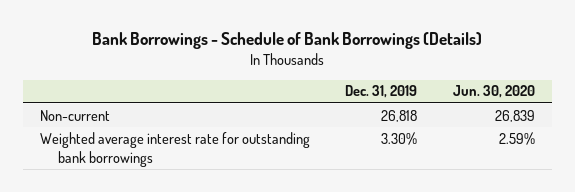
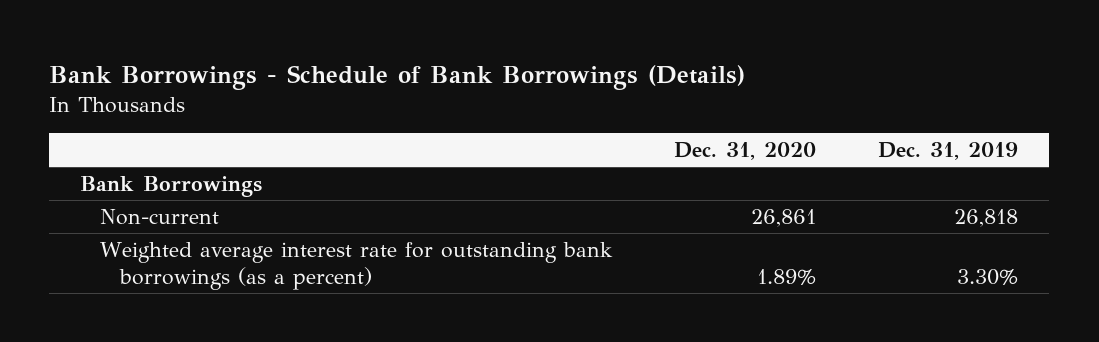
[452,85,535,99] Jun. 30, 2020 -> none
none -> [674,142,817,161] Dec. 31, 2020
none -> [80,175,263,197] Bank Borrowings
[40,131,311,167] Weighted average interest rate for outstanding bank borrowings -> [100,241,614,290] Weighted average interest rate for outstanding bank borrowings (as a percent)

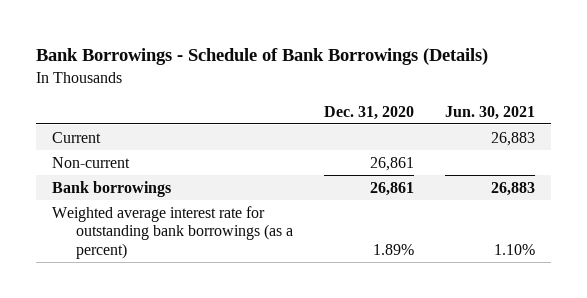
[878,142,1019,161] Dec. 31, 2019 -> none
none -> [445,105,536,120] Jun. 30, 2021
[80,175,263,197] Bank Borrowings -> none
none -> [51,131,101,143] Current
none -> [51,180,171,197] Bank borrowings

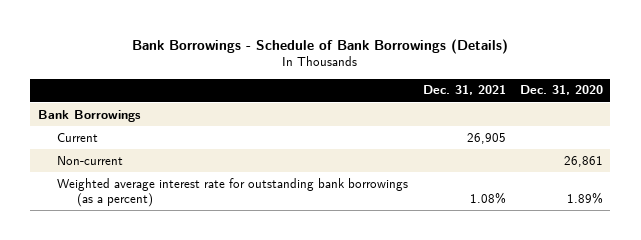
[445,105,536,120] Jun. 30, 2021 -> none
none -> [422,85,506,96] Dec. 31, 2021
none -> [37,109,141,122] Bank Borrowings
[51,180,171,197] Bank borrowings -> none

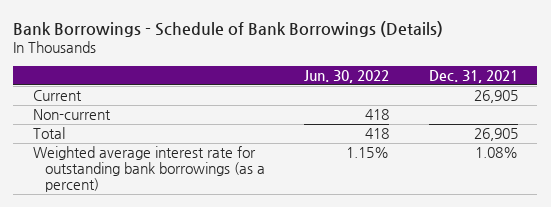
[519,85,603,96] Dec. 31, 2020 -> none
none -> [304,69,390,83] Jun. 30, 2022
[37,109,141,122] Bank Borrowings -> none
none -> [32,127,65,140] Total

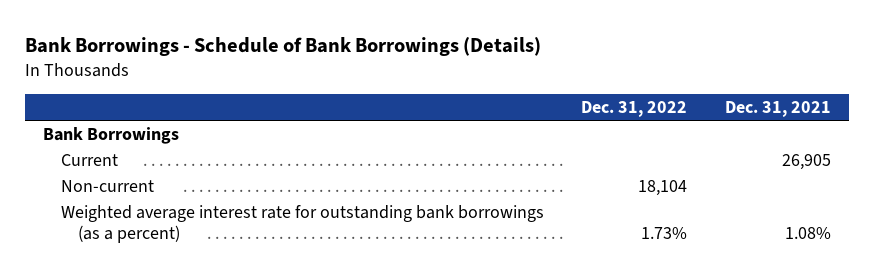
[304,69,390,83] Jun. 30, 2022 -> none
none -> [581,101,688,118] Dec. 31, 2022
none -> [43,126,180,144] Bank Borrowings
[32,127,65,140] Total -> none

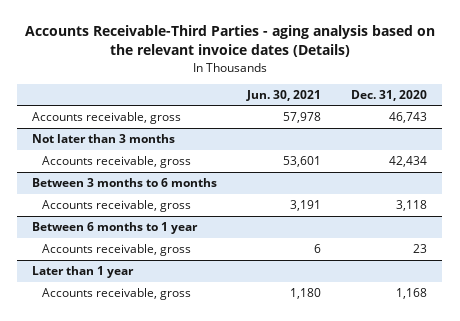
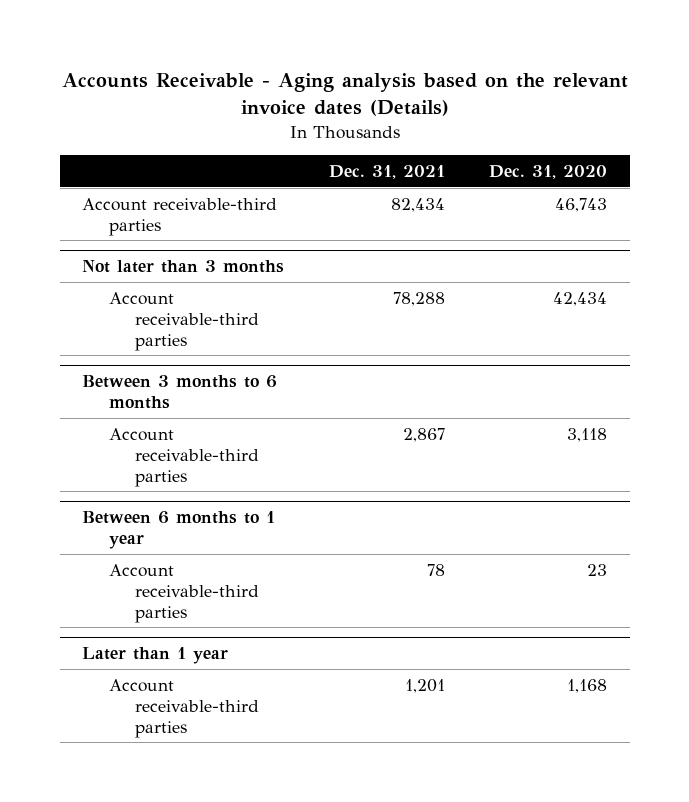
[24,25,435,58] Accounts Receivable-Third Parties - aging analysis based on the relevant invoice dates (Details) -> [61,72,628,117] Accounts Receivable - Aging analysis based on the relevant invoice dates (Details)
[246,89,322,101] Jun. 30, 2021 -> none
none -> [328,164,445,179] Dec. 31, 2021
[32,112,182,125] Accounts receivable, gross -> [82,197,278,236] Account receivable-third parties
[41,156,191,169] Accounts receivable, gross -> [108,291,260,351] Account receivable-third parties
[41,200,191,213] Accounts receivable, gross -> [108,427,260,487] Account receivable-third parties
[41,244,191,257] Accounts receivable, gross -> [108,563,260,623] Account receivable-third parties
[41,288,191,301] Accounts receivable, gross -> [108,678,260,738] Account receivable-third parties

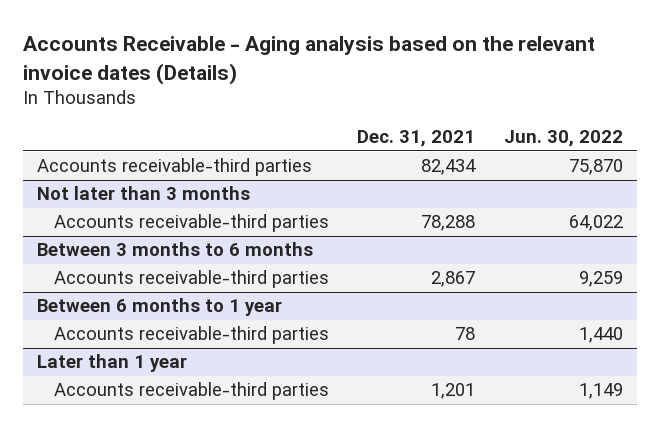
[489,164,608,179] Dec. 31, 2020 -> none
none -> [503,130,623,148] Jun. 30, 2022
[82,197,278,236] Account receivable-third parties -> [37,158,313,177] Accounts receivable-third parties
[108,291,260,351] Account receivable-third parties -> [54,214,330,233] Accounts receivable-third parties
[108,427,260,487] Account receivable-third parties -> [54,270,330,289] Accounts receivable-third parties
[108,563,260,623] Account receivable-third parties -> [54,326,330,345] Accounts receivable-third parties
[108,678,260,738] Account receivable-third parties -> [54,382,330,401] Accounts receivable-third parties

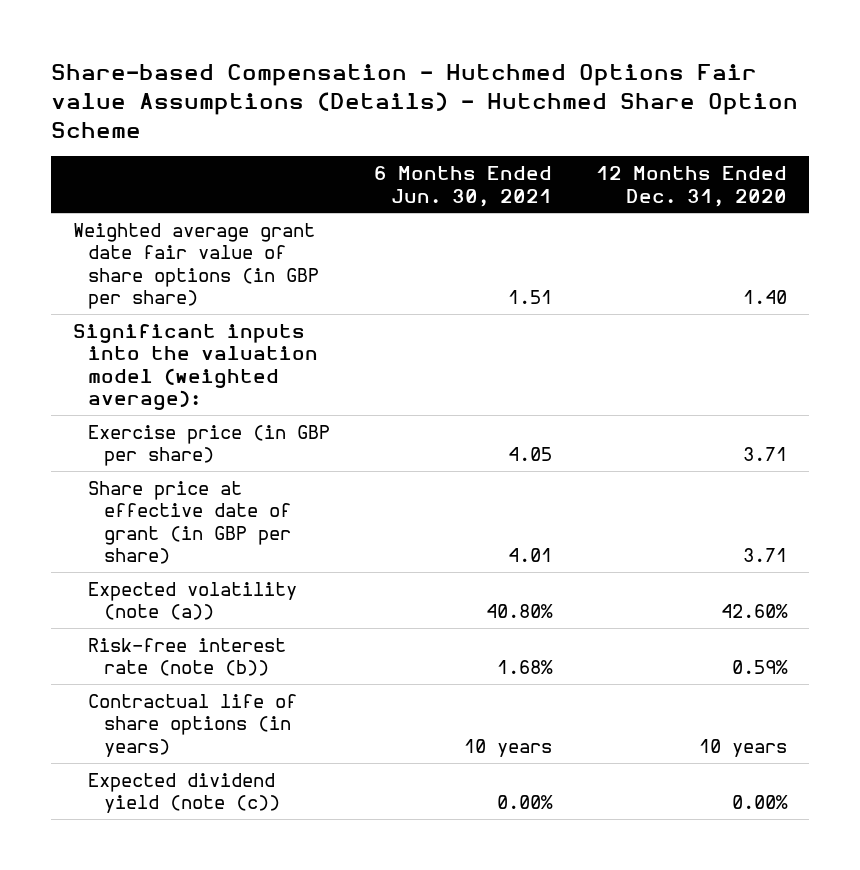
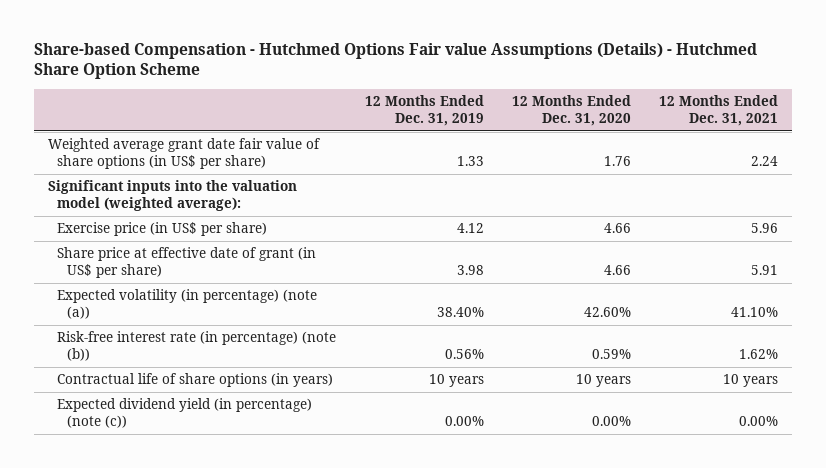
[374,166,553,207] 6 Months Ended Jun. 30, 2021 -> none
none -> [364,95,484,127] 12 Months Ended Dec. 31, 2019
none -> [659,95,779,127] 12 Months Ended Dec. 31, 2021
[72,222,320,310] Weighted average grant date fair value of share options (in GBP per share) -> [47,138,320,170] Weighted average grant date fair value of share options (in US$ per share)
[743,290,788,305] 1.40 -> [603,156,631,167] 1.76
[88,424,331,467] Exercise price (in GBP per share) -> [57,222,268,237] Exercise price (in US$ per share)
[743,447,788,462] 3.71 -> [603,223,631,234] 4.66
[88,480,291,565] Share price at effective date of grant (in GBP per share) -> [57,247,317,279] Share price at effective date of grant (in US$ per share)
[743,548,788,563] 3.71 -> [603,265,631,276] 4.66
[88,581,298,621] Expected volatility (note (a)) -> [57,289,318,320] Expected volatility (in percentage) (note (a))
[88,637,287,677] Risk-free interest rate (note (b)) -> [57,331,337,362] Risk-free interest rate (in percentage) (note (b))
[88,772,280,814] Expected dividend yield (note (c)) -> [57,398,313,429] Expected dividend yield (in percentage) (note (c))

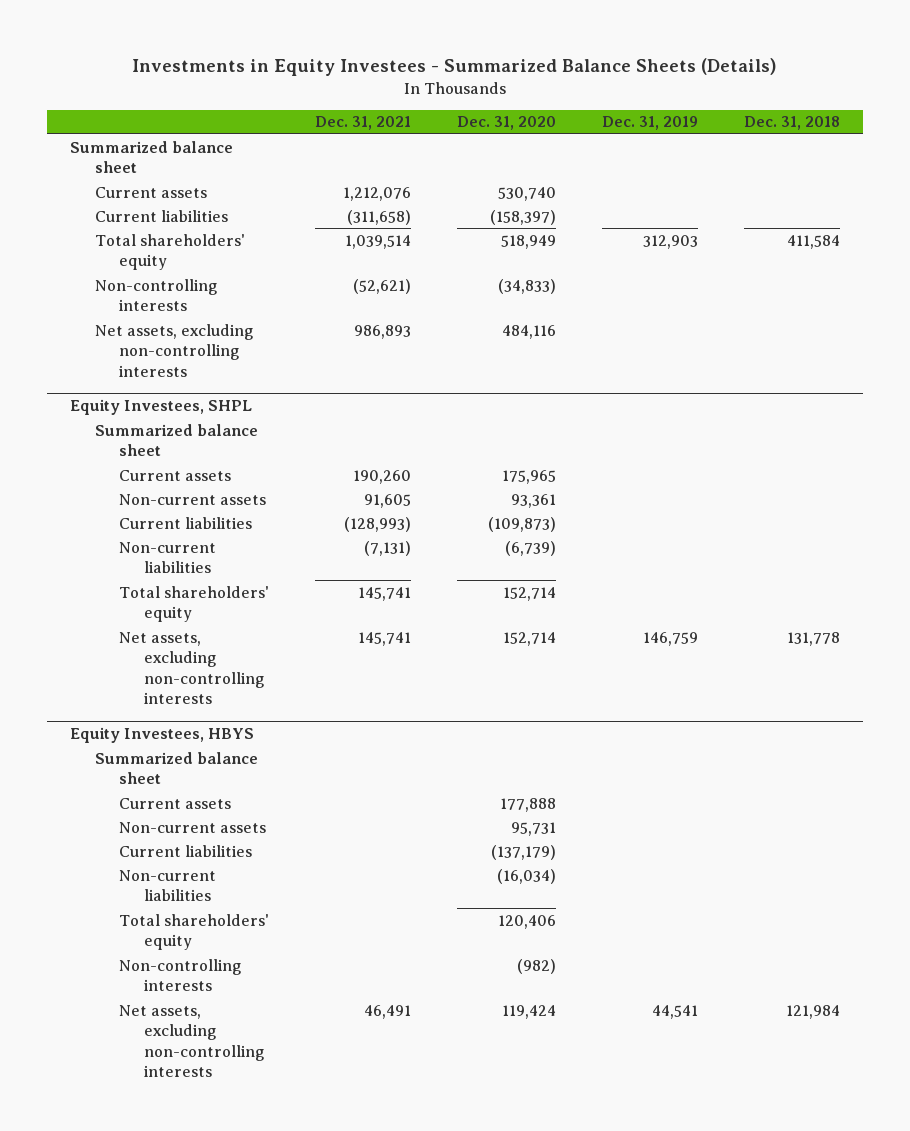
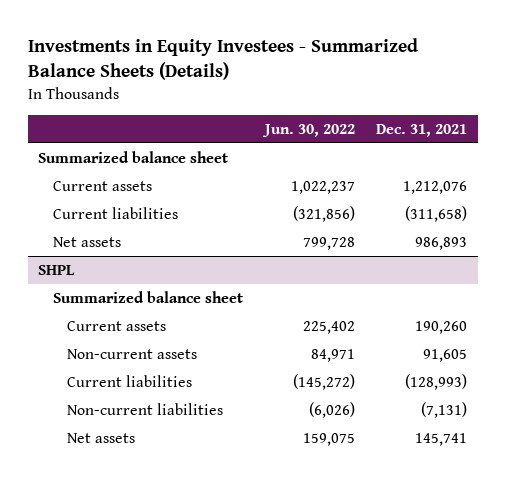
[457,116,557,131] Dec. 31, 2020 -> none
[602,116,699,131] Dec. 31, 2019 -> none
[744,116,841,131] Dec. 31, 2018 -> none
none -> [261,123,355,137] Jun. 30, 2022
[94,233,245,271] Total shareholders' equity -> none
[94,278,218,312] Non-controlling interests -> none
[69,398,252,415] Equity Investees, SHPL -> none
[94,323,254,377] Net assets, excluding non-controlling interests -> [52,236,121,247] Net assets
none -> [38,264,76,275] SHPL
[119,585,270,623] Total shareholders' equity -> none
[69,726,254,743] Equity Investees, HBYS -> none
[94,751,258,785] Summarized balance sheet -> none
[119,797,232,809] Current assets -> none
[119,821,267,833] Non-current assets -> none
[119,844,253,857] Current liabilities -> none
[119,869,217,902] Non-current liabilities -> none
[119,913,270,951] Total shareholders' equity -> none
[119,958,243,992] Non-controlling interests -> none
[119,1004,265,1078] Net assets, excluding non-controlling interests -> none
[119,631,265,705] Net assets, excluding non-controlling interests -> [67,432,136,443] Net assets

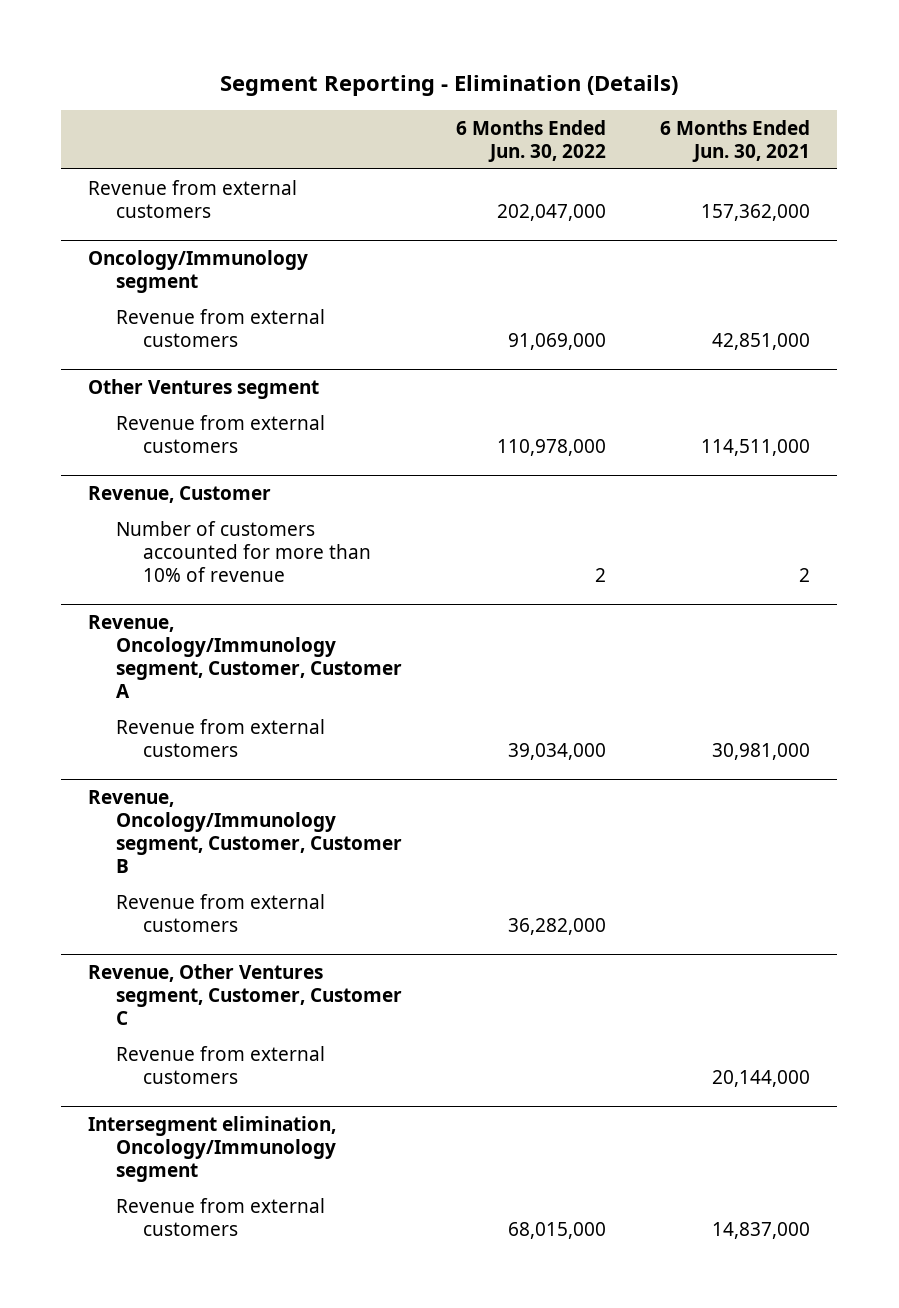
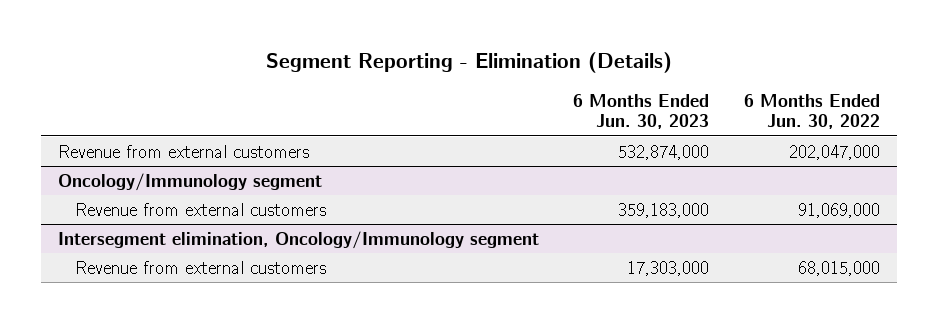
[660,119,811,162] 6 Months Ended Jun. 30, 2021 -> none
none -> [573,93,710,130] 6 Months Ended Jun. 30, 2023
[88,379,320,400] Other Ventures segment -> none
[115,414,325,453] Revenue from external customers -> none
[88,486,272,504] Revenue, Customer -> none
[115,520,371,582] Number of customers accounted for more than 10% of revenue -> none
[88,615,402,699] Revenue, Oncology/Immunology segment, Customer, Customer A -> none
[115,718,325,757] Revenue from external customers -> none
[88,790,402,874] Revenue, Oncology/Immunology segment, Customer, Customer B -> none
[115,893,325,932] Revenue from external customers -> none
[88,964,402,1026] Revenue, Other Ventures segment, Customer, Customer C -> none
[115,1045,325,1084] Revenue from external customers -> none

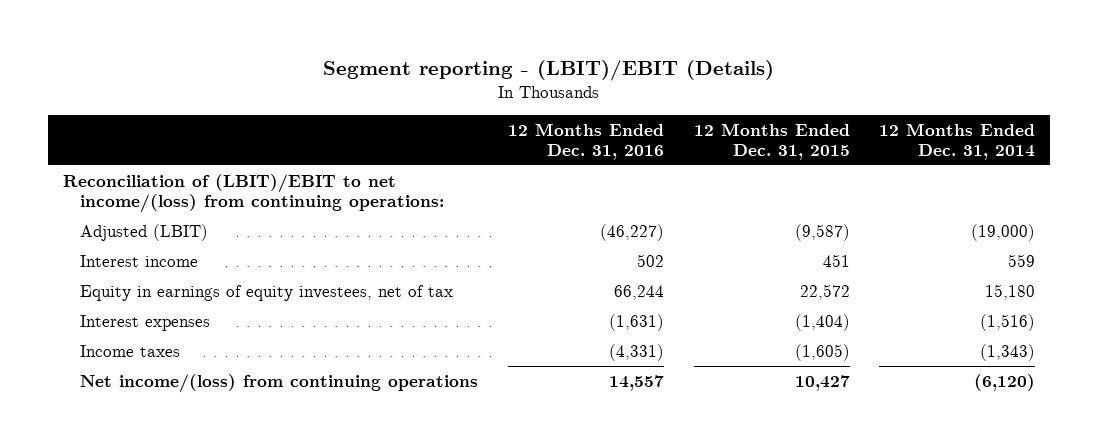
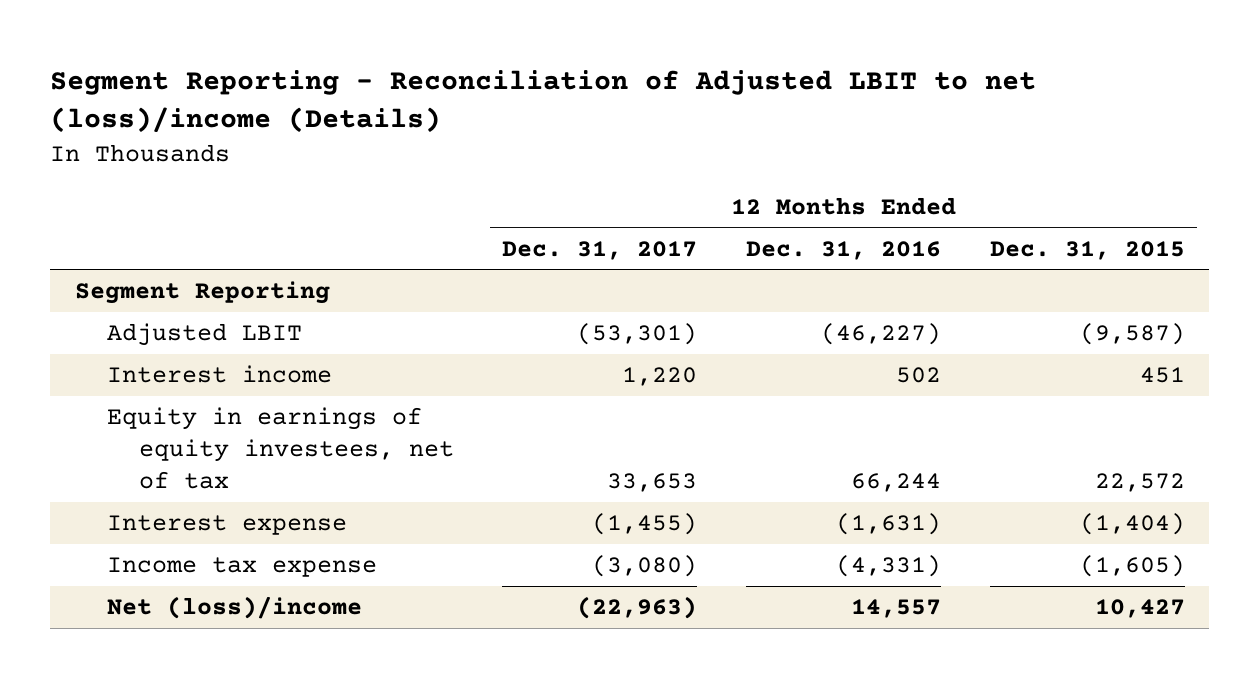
[323,59,775,81] Segment reporting - (LBIT)/EBIT (Details) -> [50,69,1037,134] Segment Reporting - Reconciliation of Adjusted LBIT to net (loss)/income (Details)
[879,122,1036,160] 12 Months Ended Dec. 31, 2014 -> none
none -> [502,240,698,260] Dec. 31, 2017
[63,173,445,213] Reconciliation of (LBIT)/EBIT to net income/(loss) from continuing operations: -> none
none -> [74,281,330,305] Segment Reporting
[80,223,209,241] Adjusted (LBIT) -> [106,323,302,347] Adjusted LBIT
[80,314,211,331] Interest expenses -> [106,515,347,536] Interest expense
[80,344,181,357] Income taxes -> [106,557,377,578] Income tax expense
[80,373,479,393] Net income/(loss) from continuing operations -> [106,596,362,620] Net (loss)/income

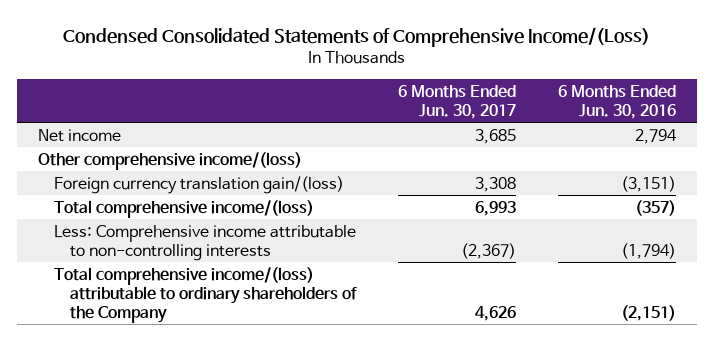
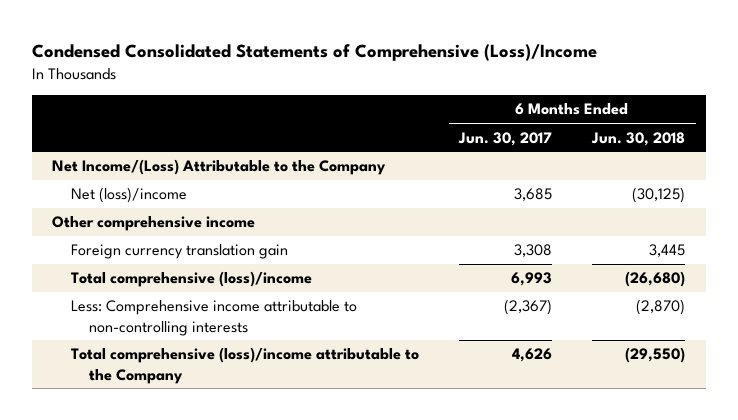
[63,26,651,47] Condensed Consolidated Statements of Comprehensive Income/(Loss) -> [31,43,597,61] Condensed Consolidated Statements of Comprehensive (Loss)/Income
[557,85,676,119] 6 Months Ended Jun. 30, 2016 -> none
none -> [591,131,686,146] Jun. 30, 2018
none -> [52,159,387,176] Net Income/(Loss) Attributable to the Company
[38,128,122,142] Net income -> [70,187,187,204] Net (loss)/income
[38,151,303,170] Other comprehensive income/(loss) -> [52,216,256,232] Other comprehensive income
[53,175,344,194] Foreign currency translation gain/(loss) -> [70,244,288,260] Foreign currency translation gain
[53,199,314,218] Total comprehensive income/(loss) -> [70,271,312,288] Total comprehensive (loss)/income
[53,266,357,323] Total comprehensive income/(loss) attributable to ordinary shareholders of the Company -> [70,347,419,384] Total comprehensive (loss)/income attributable to the Company

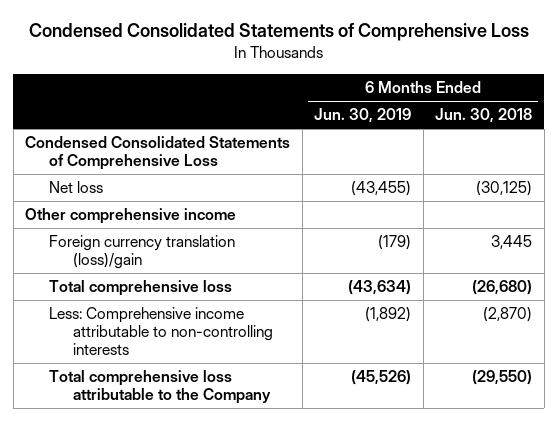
[31,43,597,61] Condensed Consolidated Statements of Comprehensive (Loss)/Income -> [28,23,529,42] Condensed Consolidated Statements of Comprehensive Loss
[458,131,553,146] Jun. 30, 2017 -> none
none -> [314,108,412,124] Jun. 30, 2019
[52,159,387,176] Net Income/(Loss) Attributable to the Company -> none
none -> [25,136,291,171] Condensed Consolidated Statements of Comprehensive Loss
[70,187,187,204] Net (loss)/income -> [49,181,104,194] Net loss
[70,244,288,260] Foreign currency translation gain -> [49,235,236,270] Foreign currency translation (loss)/gain
[70,271,312,288] Total comprehensive (loss)/income -> [49,280,233,297] Total comprehensive loss
[70,347,419,384] Total comprehensive (loss)/income attributable to the Company -> [49,370,272,405] Total comprehensive loss attributable to the Company

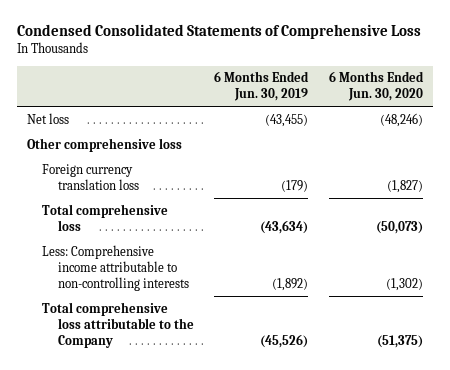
[435,108,533,124] Jun. 30, 2018 -> none
none -> [328,71,424,102] 6 Months Ended Jun. 30, 2020
[25,136,291,171] Condensed Consolidated Statements of Comprehensive Loss -> none
[25,208,237,225] Other comprehensive income -> [26,137,182,152] Other comprehensive loss
[49,235,236,270] Foreign currency translation (loss)/gain -> [42,163,139,190] Foreign currency translation loss

